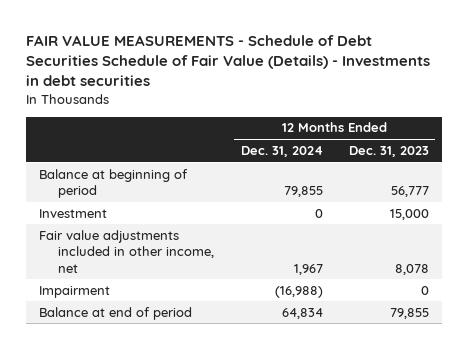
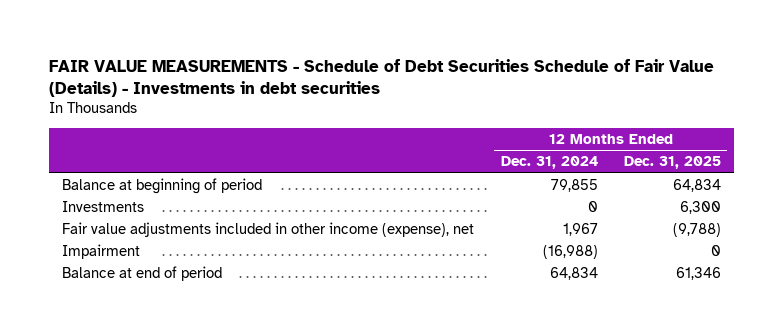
[348,145,429,157] Dec. 31, 2023 -> none
none -> [623,156,721,170] Dec. 31, 2025
[38,208,107,218] Investment -> [62,201,145,213] Investments
[38,229,215,273] Fair value adjustments included in other income, net -> [62,222,475,238] Fair value adjustments included in other income (expense), net

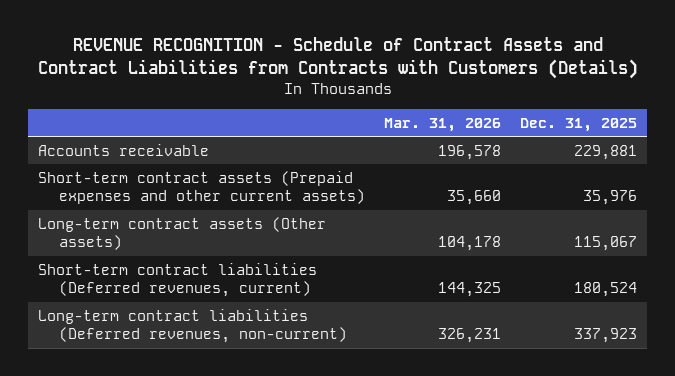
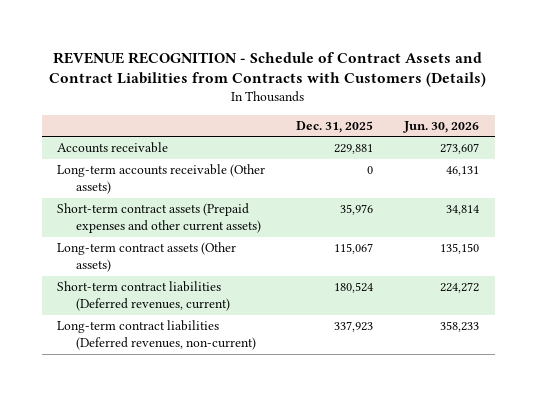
[384,117,502,132] Mar. 31, 2026 -> none
none -> [403,120,480,133] Jun. 30, 2026
none -> [57,164,266,195] Long-term accounts receivable (Other assets)

